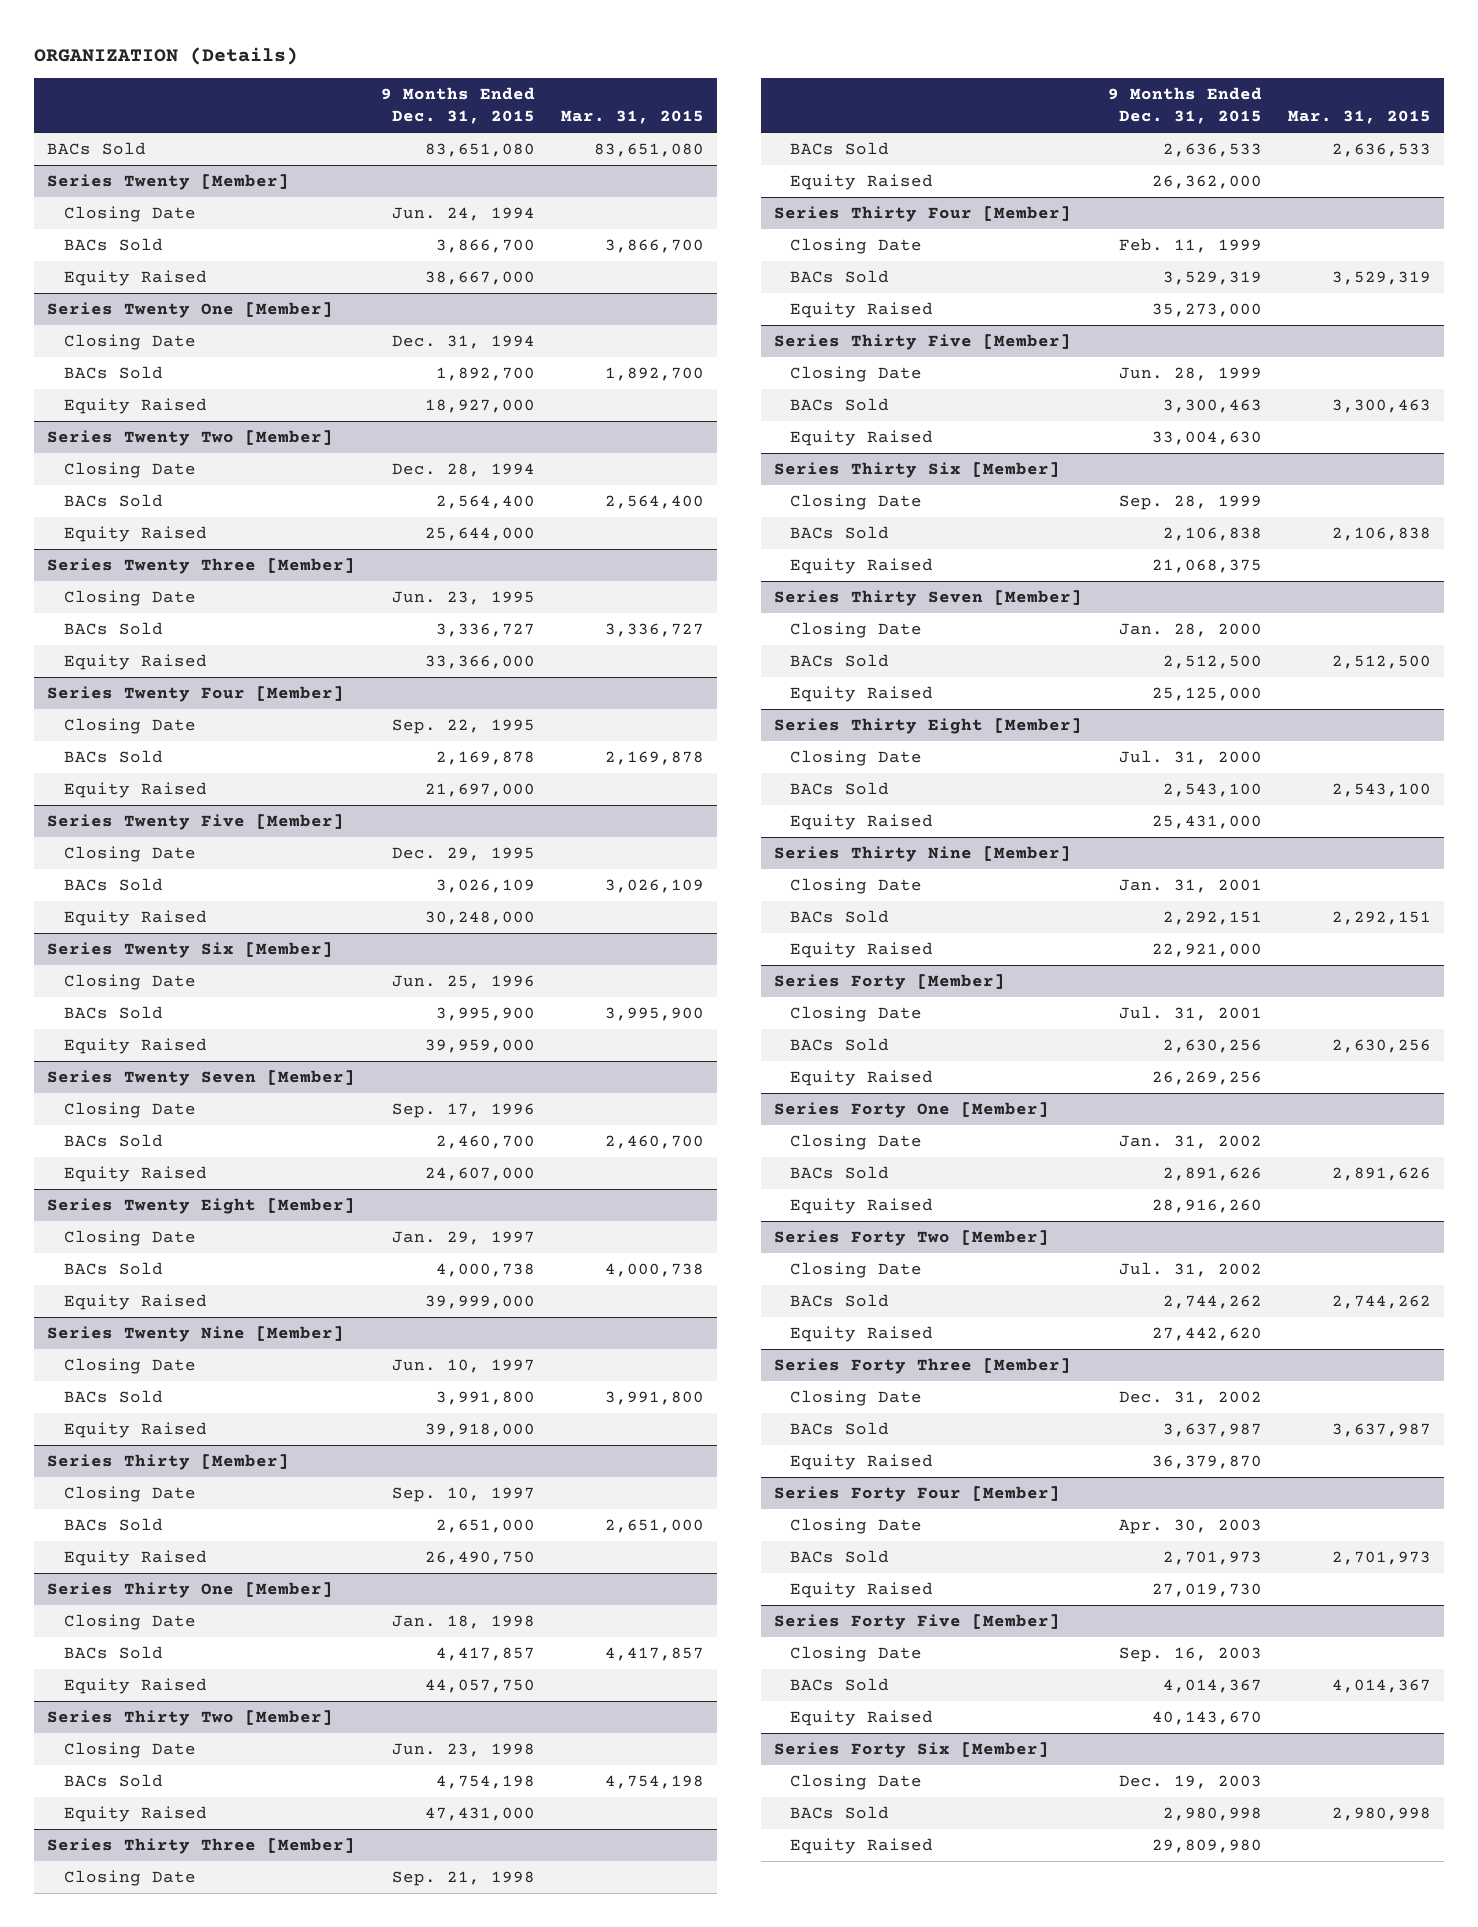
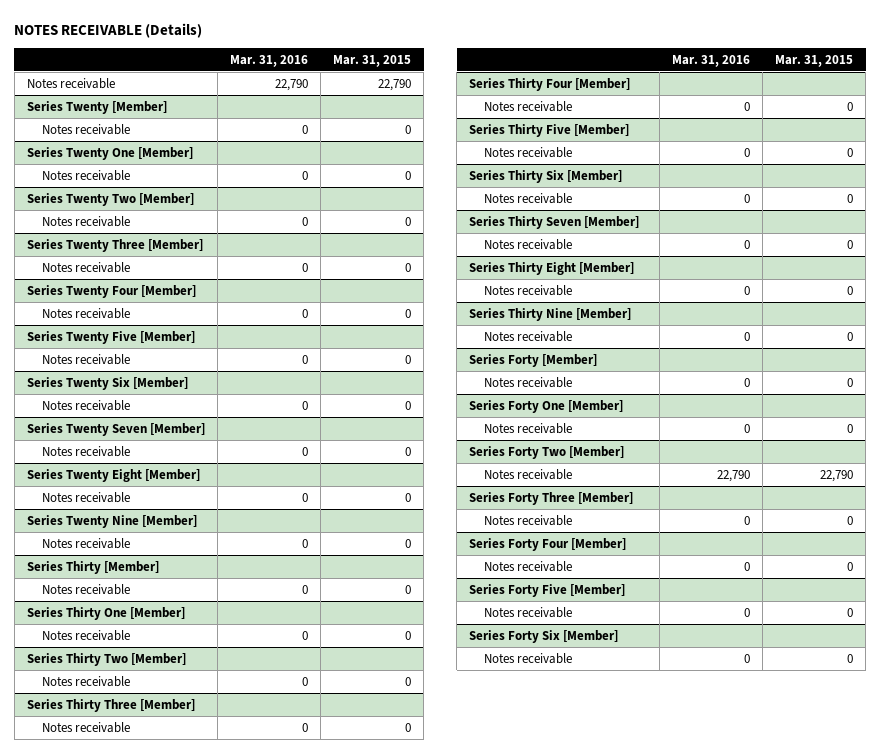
[34,47,299,66] ORGANIZATION (Details) -> [14,22,203,38] NOTES RECEIVABLE (Details)
[381,87,536,125] 9 Months Ended Dec. 31, 2015 -> none
none -> [230,54,309,67] Mar. 31, 2016
[47,142,147,156] BACs Sold -> none
none -> [26,77,115,89] Notes receivable
[63,206,196,223] Closing Date -> none
[63,238,163,252] BACs Sold -> none
[63,270,207,287] Equity Raised -> none
none -> [41,123,130,135] Notes receivable
[63,334,196,351] Closing Date -> none
[63,366,163,380] BACs Sold -> none
[63,398,207,415] Equity Raised -> none
none -> [41,169,130,181] Notes receivable
[63,462,196,479] Closing Date -> none
[63,494,163,508] BACs Sold -> none
[63,526,207,543] Equity Raised -> none
none -> [41,215,130,227] Notes receivable
[63,590,196,607] Closing Date -> none
[63,622,163,636] BACs Sold -> none
[63,654,207,671] Equity Raised -> none
none -> [41,261,130,273] Notes receivable
[63,718,196,735] Closing Date -> none
[63,750,163,764] BACs Sold -> none
[63,782,207,799] Equity Raised -> none
none -> [41,307,130,319] Notes receivable
[63,846,196,863] Closing Date -> none
[63,878,163,892] BACs Sold -> none
[63,910,207,927] Equity Raised -> none
none -> [41,353,130,365] Notes receivable
[63,974,196,991] Closing Date -> none
[63,1006,163,1020] BACs Sold -> none
[63,1038,207,1055] Equity Raised -> none
none -> [41,399,130,411] Notes receivable
[63,1102,196,1119] Closing Date -> none
[63,1134,163,1148] BACs Sold -> none
[63,1166,207,1183] Equity Raised -> none
none -> [41,445,130,457] Notes receivable
[63,1230,196,1247] Closing Date -> none
[63,1262,163,1276] BACs Sold -> none
[63,1294,207,1311] Equity Raised -> none
none -> [41,491,130,503] Notes receivable
[63,1358,196,1375] Closing Date -> none
[63,1390,163,1404] BACs Sold -> none
[63,1422,207,1439] Equity Raised -> none
none -> [41,537,130,549] Notes receivable
[63,1486,196,1503] Closing Date -> none
[63,1518,163,1532] BACs Sold -> none
[63,1550,207,1567] Equity Raised -> none
none -> [41,583,130,595] Notes receivable
[63,1614,196,1631] Closing Date -> none
[63,1646,163,1660] BACs Sold -> none
[63,1678,207,1695] Equity Raised -> none
none -> [41,629,130,641] Notes receivable
[63,1742,196,1759] Closing Date -> none
[63,1774,163,1788] BACs Sold -> none
[63,1806,207,1823] Equity Raised -> none
none -> [41,675,130,687] Notes receivable
[63,1870,196,1887] Closing Date -> none
[790,142,890,156] BACs Sold -> none
[790,174,934,191] Equity Raised -> none
none -> [41,721,130,733] Notes receivable
[790,238,923,255] Closing Date -> none
[790,270,890,284] BACs Sold -> none
[790,302,934,319] Equity Raised -> none
none -> [483,100,572,112] Notes receivable
[790,366,923,383] Closing Date -> none
[790,398,890,412] BACs Sold -> none
[790,430,934,447] Equity Raised -> none
none -> [483,146,572,158] Notes receivable
[790,494,923,511] Closing Date -> none
[790,526,890,540] BACs Sold -> none
[790,558,934,575] Equity Raised -> none
none -> [483,192,572,204] Notes receivable
[790,622,923,639] Closing Date -> none
[790,654,890,668] BACs Sold -> none
[790,686,934,703] Equity Raised -> none
none -> [483,238,572,250] Notes receivable
[790,750,923,767] Closing Date -> none
[790,782,890,796] BACs Sold -> none
[790,814,934,831] Equity Raised -> none
none -> [483,284,572,296] Notes receivable
[790,878,923,895] Closing Date -> none
[790,910,890,924] BACs Sold -> none
[790,942,934,959] Equity Raised -> none
none -> [483,330,572,342] Notes receivable
[790,1006,923,1023] Closing Date -> none
[790,1038,890,1052] BACs Sold -> none
[790,1070,934,1087] Equity Raised -> none
none -> [483,376,572,388] Notes receivable
[790,1134,923,1151] Closing Date -> none
[790,1166,890,1180] BACs Sold -> none
[790,1198,934,1215] Equity Raised -> none
none -> [483,422,572,434] Notes receivable
[790,1262,923,1279] Closing Date -> none
[790,1294,890,1308] BACs Sold -> none
[790,1326,934,1343] Equity Raised -> none
none -> [483,468,572,480] Notes receivable
[790,1390,923,1407] Closing Date -> none
[790,1422,890,1436] BACs Sold -> none
[790,1454,934,1471] Equity Raised -> none
none -> [483,514,572,526] Notes receivable
[790,1518,923,1535] Closing Date -> none
[790,1550,890,1564] BACs Sold -> none
[790,1582,934,1599] Equity Raised -> none
none -> [483,560,572,572] Notes receivable
[790,1646,923,1663] Closing Date -> none
[790,1678,890,1692] BACs Sold -> none
[790,1710,934,1727] Equity Raised -> none
none -> [483,606,572,618] Notes receivable
[790,1774,923,1791] Closing Date -> none
[790,1806,890,1820] BACs Sold -> none
[790,1838,934,1855] Equity Raised -> none
none -> [483,652,572,664] Notes receivable

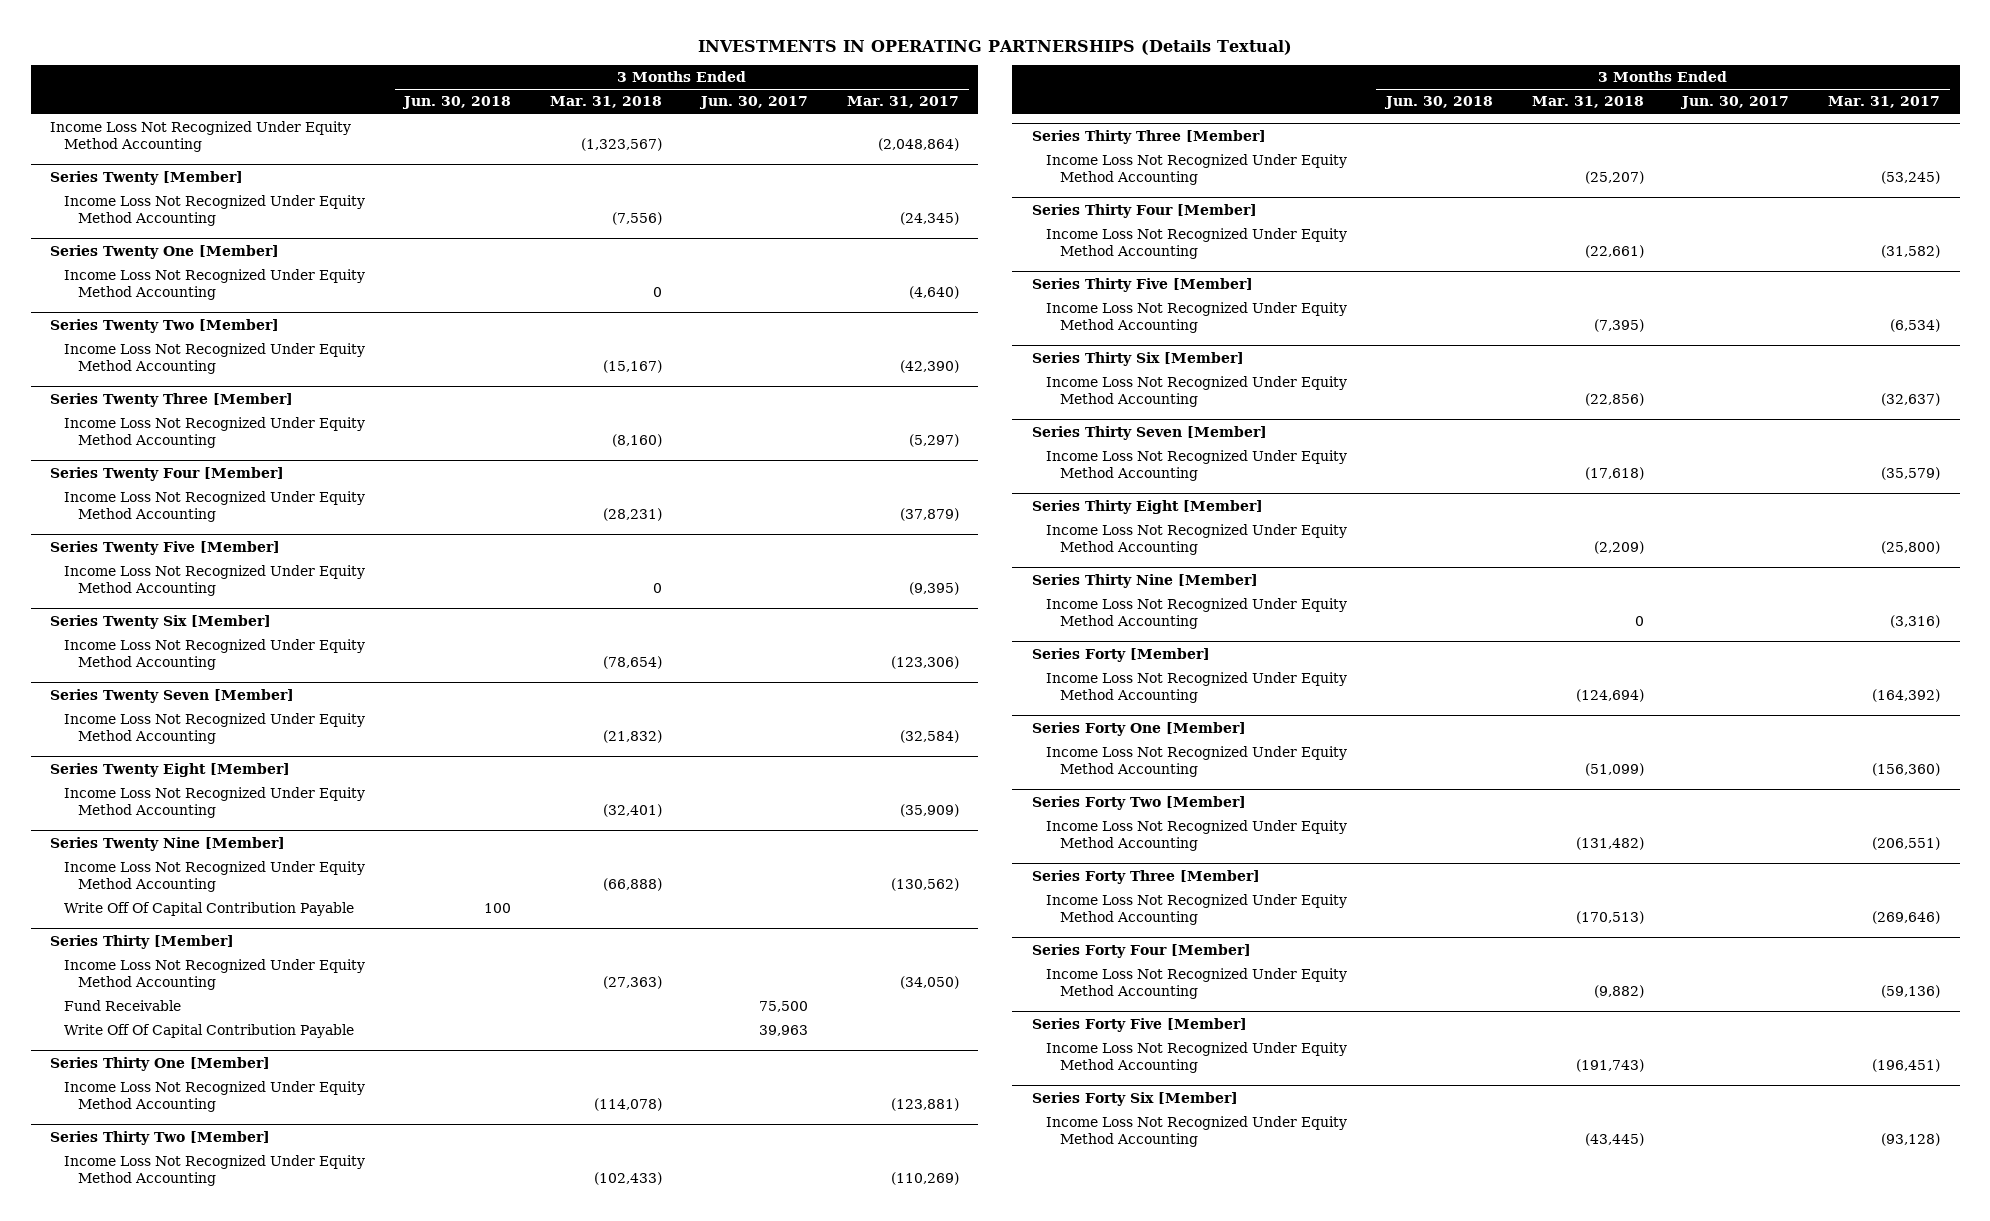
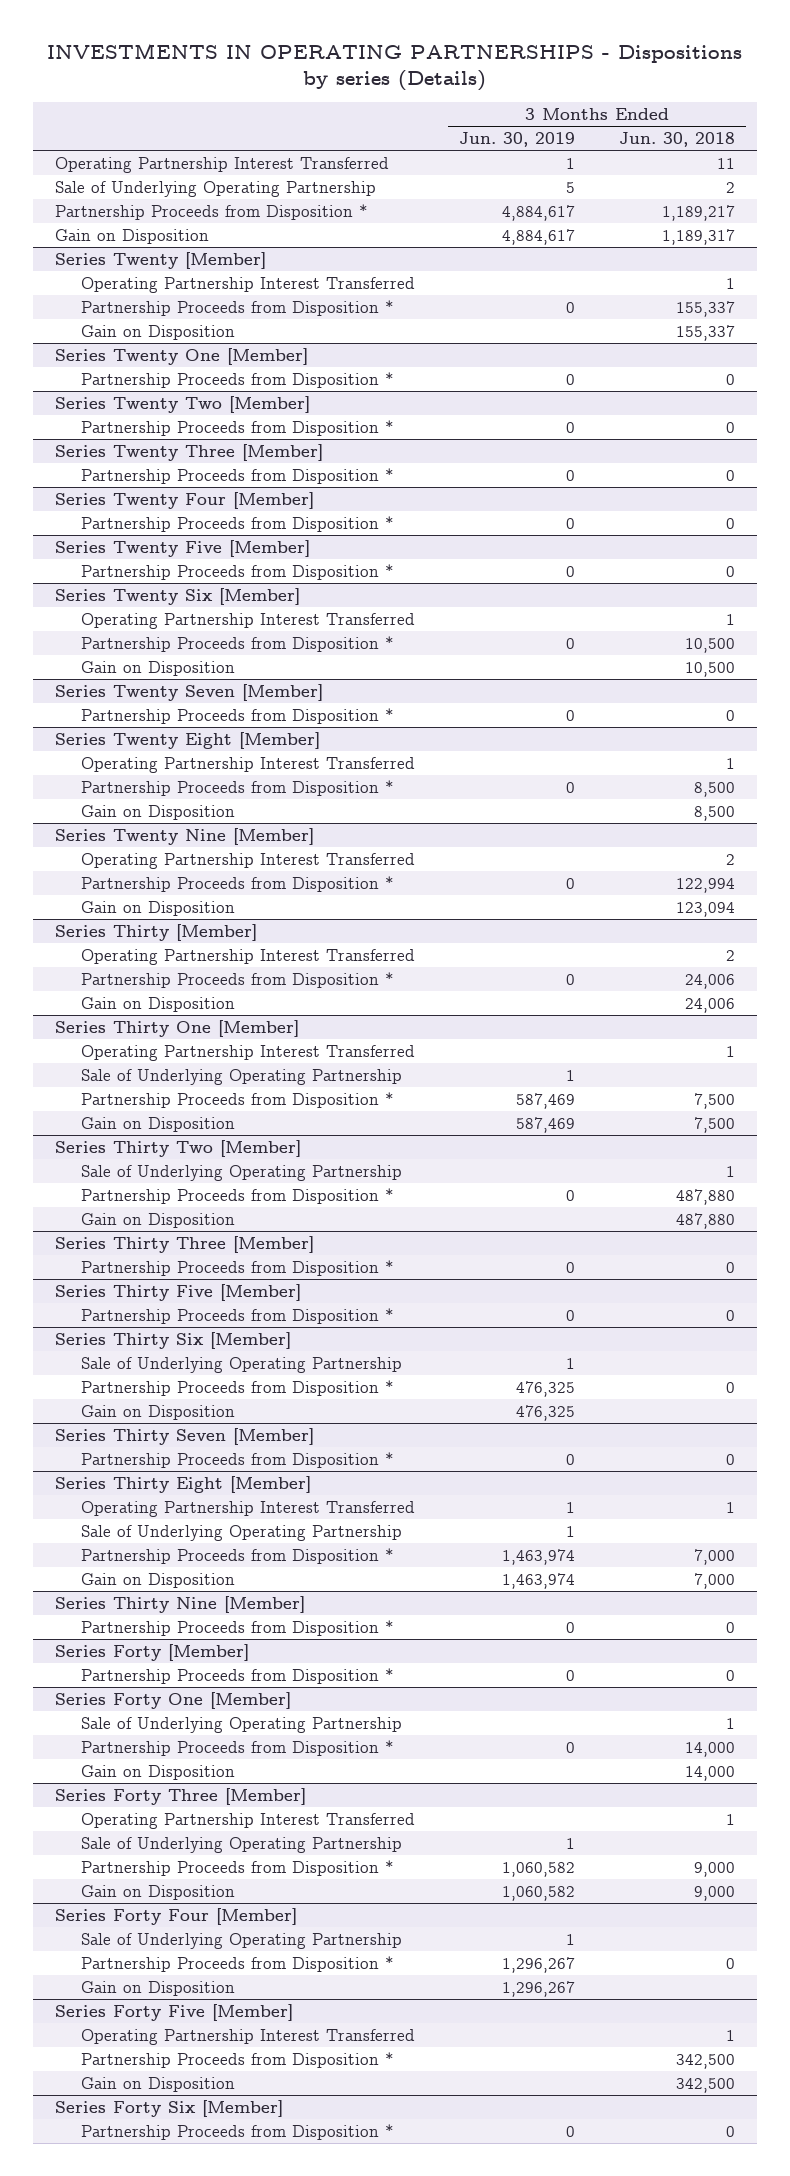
[698,39,1293,55] INVESTMENTS IN OPERATING PARTNERSHIPS (Details Textual) -> [46,42,742,92] INVESTMENTS IN OPERATING PARTNERSHIPS - Dispositions by series (Details)
[550,96,663,109] Mar. 31, 2018 -> none
[699,96,809,110] Jun. 30, 2017 -> none
[846,96,959,109] Mar. 31, 2017 -> none
none -> [458,131,575,147] Jun. 30, 2019
[50,121,352,153] Income Loss Not Recognized Under Equity Method Accounting -> none
none -> [54,156,389,173] Operating Partnership Interest Transferred
none -> [54,180,376,197] Sale of Underlying Operating Partnership
none -> [54,203,368,220] Partnership Proceeds from Disposition *
none -> [54,228,209,244] Gain on Disposition
[64,195,366,227] Income Loss Not Recognized Under Equity Method Accounting -> none
none -> [80,276,415,293] Operating Partnership Interest Transferred
none -> [80,299,394,316] Partnership Proceeds from Disposition *
none -> [80,324,235,340] Gain on Disposition
[64,269,366,301] Income Loss Not Recognized Under Equity Method Accounting -> none
none -> [80,371,394,388] Partnership Proceeds from Disposition *
[64,343,366,375] Income Loss Not Recognized Under Equity Method Accounting -> none
none -> [80,419,394,436] Partnership Proceeds from Disposition *
[64,417,366,449] Income Loss Not Recognized Under Equity Method Accounting -> none
none -> [80,467,394,484] Partnership Proceeds from Disposition *
[64,491,366,523] Income Loss Not Recognized Under Equity Method Accounting -> none
none -> [80,515,394,532] Partnership Proceeds from Disposition *
[64,565,366,597] Income Loss Not Recognized Under Equity Method Accounting -> none
none -> [80,563,394,580] Partnership Proceeds from Disposition *
[64,639,366,671] Income Loss Not Recognized Under Equity Method Accounting -> none
none -> [80,612,415,629] Operating Partnership Interest Transferred
none -> [80,635,394,652] Partnership Proceeds from Disposition *
none -> [80,660,235,676] Gain on Disposition
[64,713,366,745] Income Loss Not Recognized Under Equity Method Accounting -> none
none -> [80,707,394,724] Partnership Proceeds from Disposition *
[64,787,366,819] Income Loss Not Recognized Under Equity Method Accounting -> none
none -> [80,756,415,773] Operating Partnership Interest Transferred
none -> [80,779,394,796] Partnership Proceeds from Disposition *
none -> [80,804,235,820] Gain on Disposition
[64,861,366,893] Income Loss Not Recognized Under Equity Method Accounting -> none
[64,902,355,917] Write Off Of Capital Contribution Payable -> none
none -> [80,852,415,869] Operating Partnership Interest Transferred
none -> [80,875,394,892] Partnership Proceeds from Disposition *
none -> [80,900,235,916] Gain on Disposition
[64,959,366,991] Income Loss Not Recognized Under Equity Method Accounting -> none
[64,1000,182,1012] Fund Receivable -> none
[64,1024,355,1039] Write Off Of Capital Contribution Payable -> none
none -> [80,948,415,965] Operating Partnership Interest Transferred
none -> [80,971,394,988] Partnership Proceeds from Disposition *
none -> [80,996,235,1012] Gain on Disposition
[64,1081,366,1113] Income Loss Not Recognized Under Equity Method Accounting -> none
none -> [80,1044,415,1061] Operating Partnership Interest Transferred
none -> [80,1068,402,1085] Sale of Underlying Operating Partnership
none -> [80,1091,394,1108] Partnership Proceeds from Disposition *
none -> [80,1116,235,1132] Gain on Disposition
[64,1155,366,1187] Income Loss Not Recognized Under Equity Method Accounting -> none
none -> [80,1164,402,1181] Sale of Underlying Operating Partnership
none -> [80,1187,394,1204] Partnership Proceeds from Disposition *
none -> [80,1212,235,1228] Gain on Disposition
[1045,154,1347,186] Income Loss Not Recognized Under Equity Method Accounting -> none
[1031,203,1257,218] Series Thirty Four [Member] -> none
[1045,228,1347,260] Income Loss Not Recognized Under Equity Method Accounting -> none
none -> [80,1259,394,1276] Partnership Proceeds from Disposition *
[1045,302,1347,334] Income Loss Not Recognized Under Equity Method Accounting -> none
none -> [80,1307,394,1324] Partnership Proceeds from Disposition *
[1045,376,1347,408] Income Loss Not Recognized Under Equity Method Accounting -> none
none -> [80,1356,402,1373] Sale of Underlying Operating Partnership
none -> [80,1379,394,1396] Partnership Proceeds from Disposition *
none -> [80,1404,235,1420] Gain on Disposition
[1045,450,1347,482] Income Loss Not Recognized Under Equity Method Accounting -> none
none -> [80,1451,394,1468] Partnership Proceeds from Disposition *
[1045,524,1347,556] Income Loss Not Recognized Under Equity Method Accounting -> none
none -> [80,1500,415,1517] Operating Partnership Interest Transferred
none -> [80,1524,402,1541] Sale of Underlying Operating Partnership
none -> [80,1547,394,1564] Partnership Proceeds from Disposition *
none -> [80,1572,235,1588] Gain on Disposition
[1045,598,1347,630] Income Loss Not Recognized Under Equity Method Accounting -> none
none -> [80,1619,394,1636] Partnership Proceeds from Disposition *
[1045,672,1347,704] Income Loss Not Recognized Under Equity Method Accounting -> none
none -> [80,1667,394,1684] Partnership Proceeds from Disposition *
[1045,746,1347,778] Income Loss Not Recognized Under Equity Method Accounting -> none
[1031,795,1246,810] Series Forty Two [Member] -> none
[1045,820,1347,852] Income Loss Not Recognized Under Equity Method Accounting -> none
none -> [80,1716,402,1733] Sale of Underlying Operating Partnership
none -> [80,1739,394,1756] Partnership Proceeds from Disposition *
none -> [80,1764,235,1780] Gain on Disposition
[1045,894,1347,926] Income Loss Not Recognized Under Equity Method Accounting -> none
none -> [80,1812,415,1829] Operating Partnership Interest Transferred
none -> [80,1836,402,1853] Sale of Underlying Operating Partnership
none -> [80,1859,394,1876] Partnership Proceeds from Disposition *
none -> [80,1884,235,1900] Gain on Disposition
[1045,968,1347,1000] Income Loss Not Recognized Under Equity Method Accounting -> none
none -> [80,1932,402,1949] Sale of Underlying Operating Partnership
none -> [80,1955,394,1972] Partnership Proceeds from Disposition *
none -> [80,1980,235,1996] Gain on Disposition
[1045,1042,1347,1074] Income Loss Not Recognized Under Equity Method Accounting -> none
none -> [80,2028,415,2045] Operating Partnership Interest Transferred
none -> [80,2051,394,2068] Partnership Proceeds from Disposition *
none -> [80,2076,235,2092] Gain on Disposition
[1045,1116,1347,1148] Income Loss Not Recognized Under Equity Method Accounting -> none
none -> [80,2123,394,2140] Partnership Proceeds from Disposition *

